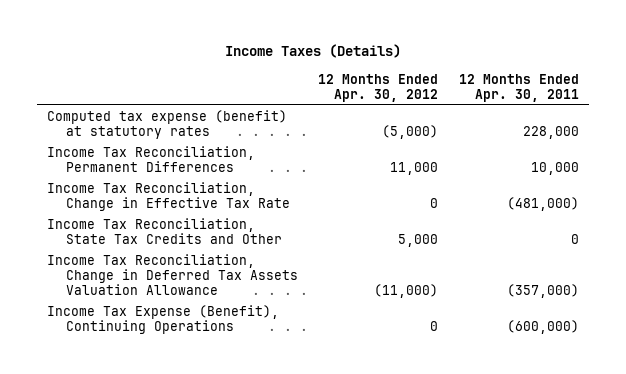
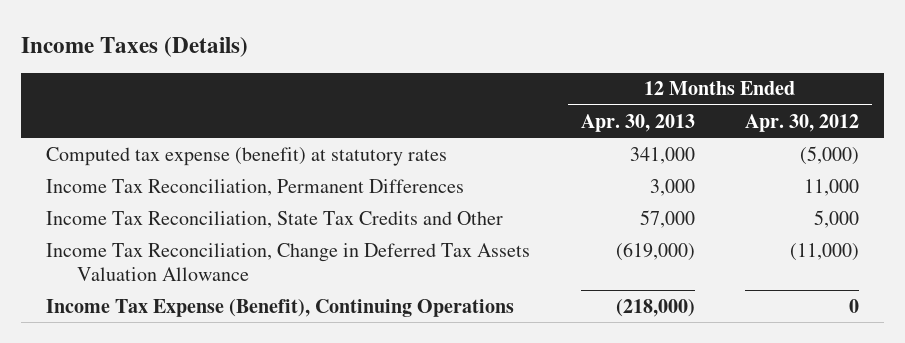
[458,73,579,102] 12 Months Ended Apr. 30, 2011 -> none
none -> [580,113,695,132] Apr. 30, 2013
[47,182,291,212] Income Tax Reconciliation, Change in Effective Tax Rate -> none

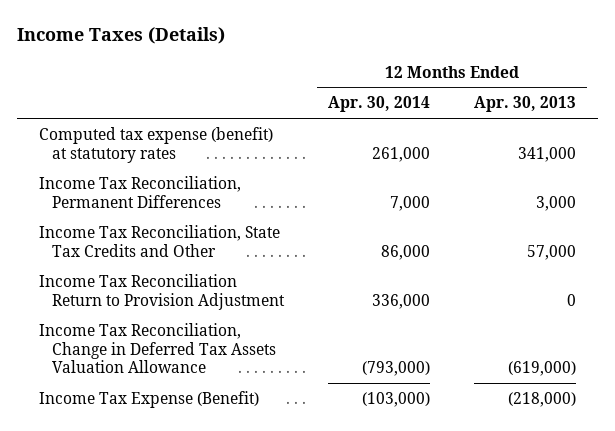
[745,113,860,132] Apr. 30, 2012 -> none
none -> [328,96,431,113] Apr. 30, 2014
none -> [38,274,286,310] Income Tax Reconciliation Return to Provision Adjustment
[46,298,515,317] Income Tax Expense (Benefit), Continuing Operations -> [38,391,259,409] Income Tax Expense (Benefit)

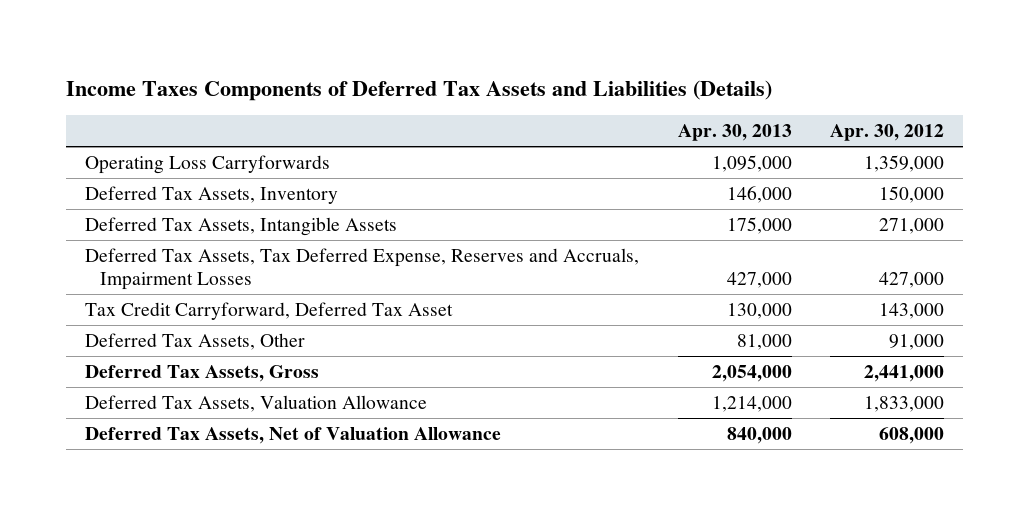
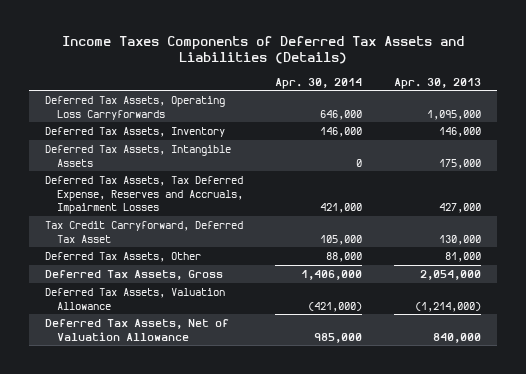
[830,124,945,142] Apr. 30, 2012 -> none
none -> [275,77,363,89] Apr. 30, 2014
[85,154,331,174] Operating Loss Carryforwards -> [45,95,226,120] Deferred Tax Assets, Operating Loss Carryforwards
[711,395,792,412] 1,214,000 -> [415,301,482,312] (1,214,000)

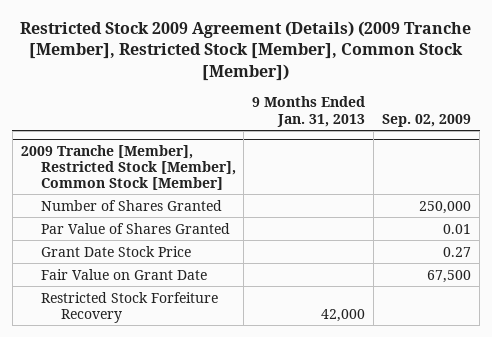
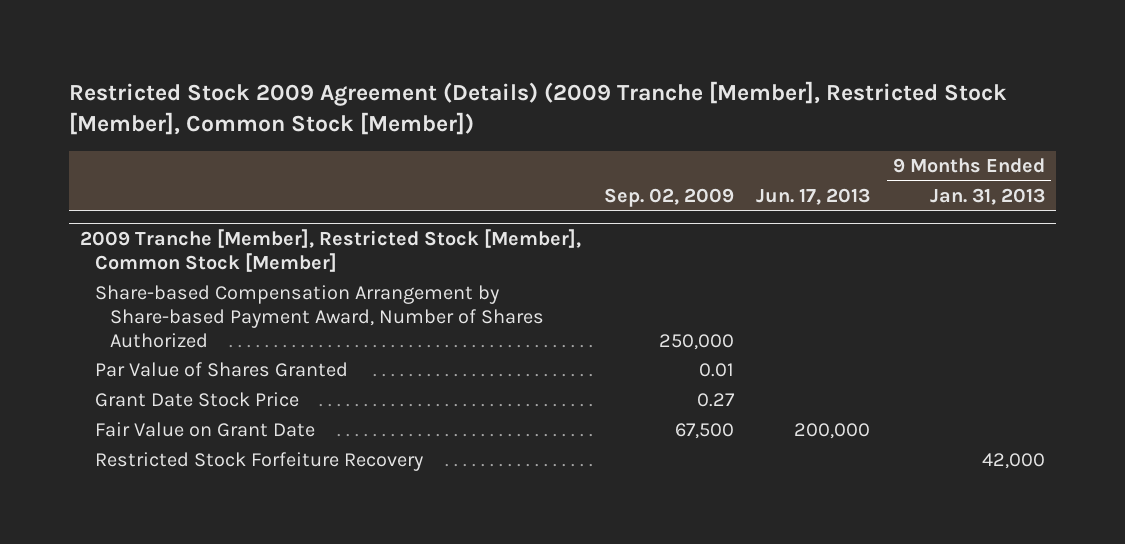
none -> [756,187,871,205] Jun. 17, 2013
[40,199,222,211] Number of Shares Granted -> [95,285,544,348] Share-based Compensation Arrangement by Share-based Payment Award, Number of Shares Authorized

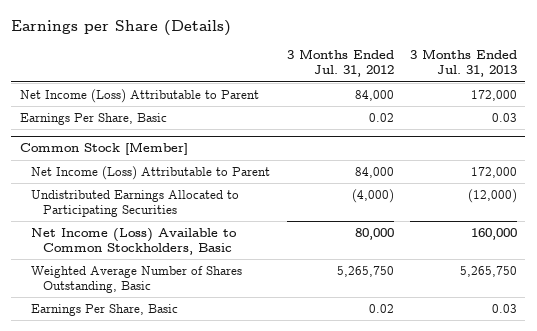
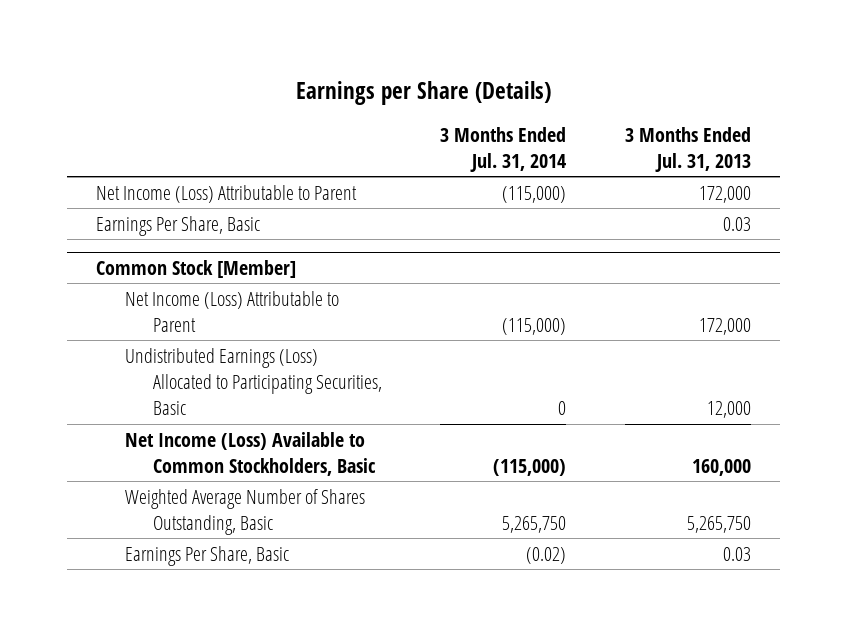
[286,49,394,78] 3 Months Ended Jul. 31, 2012 -> none
none -> [440,126,567,172] 3 Months Ended Jul. 31, 2014
[31,189,240,217] Undistributed Earnings Allocated to Participating Securities -> [124,347,382,415] Undistributed Earnings (Loss) Allocated to Participating Securities, Basic
[468,188,518,203] (12,000) -> [706,400,751,418] 12,000

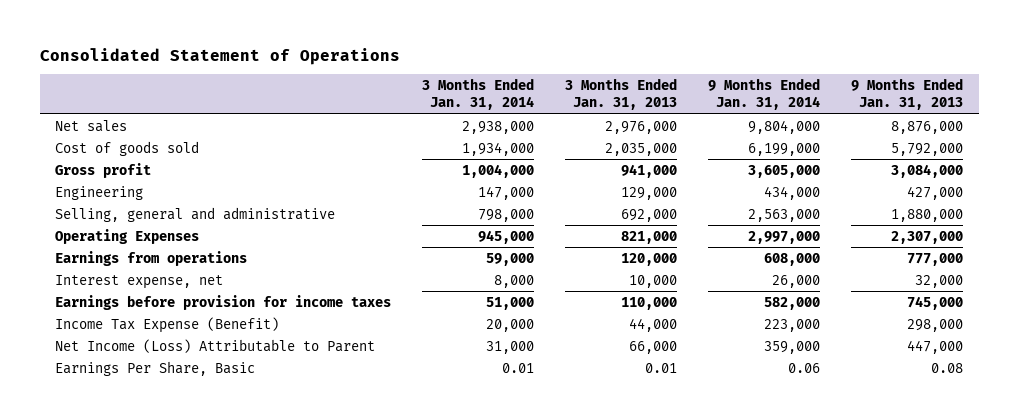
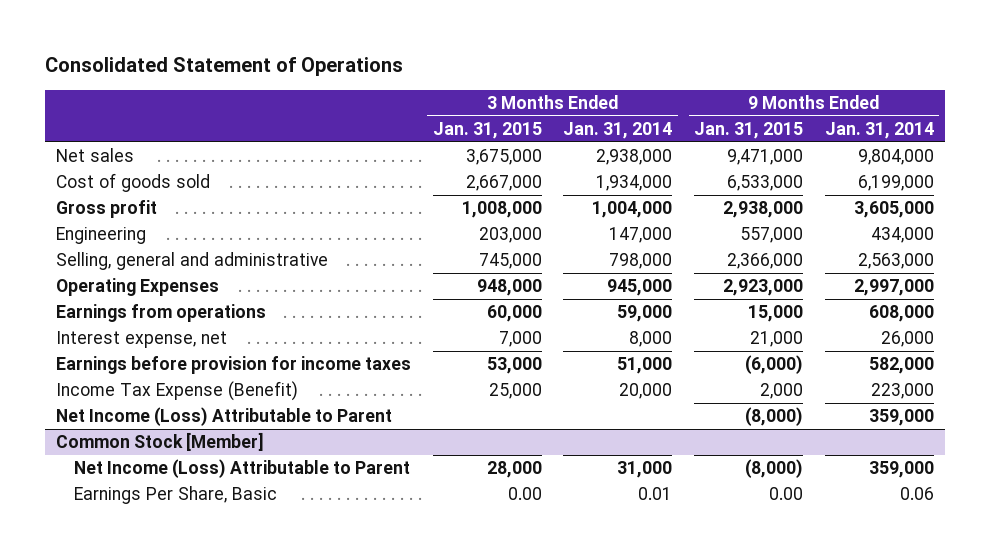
[565,78,678,110] 3 Months Ended Jan. 31, 2013 -> none
[851,78,964,110] 9 Months Ended Jan. 31, 2013 -> none
none -> [432,121,542,139] Jan. 31, 2015
none -> [694,121,804,139] Jan. 31, 2015
none -> [56,407,393,427] Net Income (Loss) Attributable to Parent
none -> [56,432,265,452] Common Stock [Member]

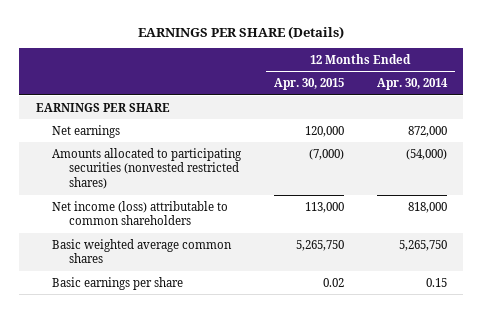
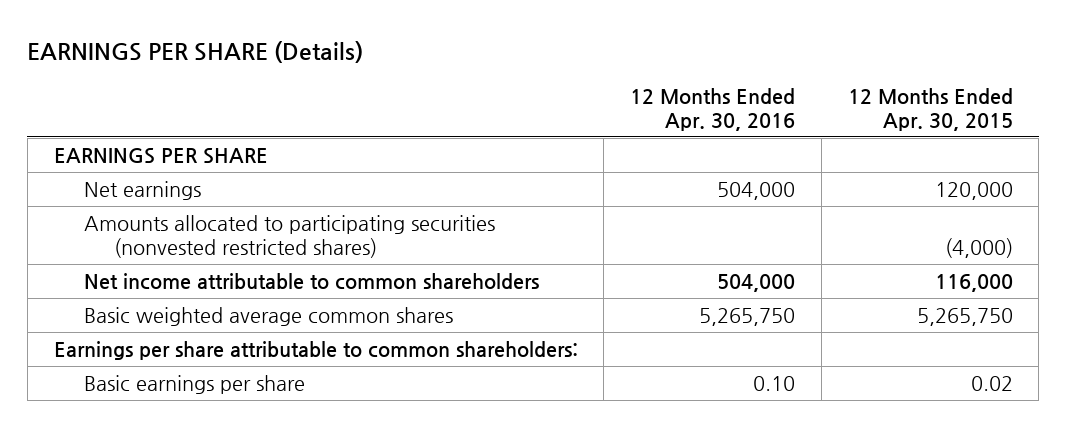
[376,78,448,91] Apr. 30, 2014 -> none
none -> [630,87,796,131] 12 Months Ended Apr. 30, 2016
[309,148,345,160] (7,000) -> [944,238,1013,259] (4,000)
[52,200,229,226] Net income (loss) attributable to common shareholders -> [83,273,539,291] Net income attributable to common shareholders
[305,201,345,213] 113,000 -> [934,274,1013,293] 116,000
none -> [53,341,578,361] Earnings per share attributable to common shareholders:

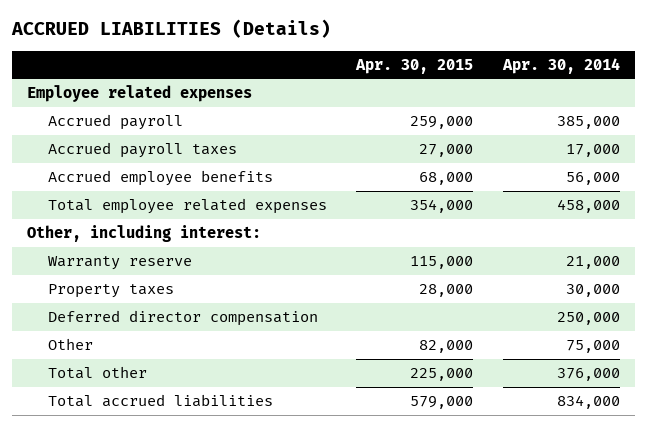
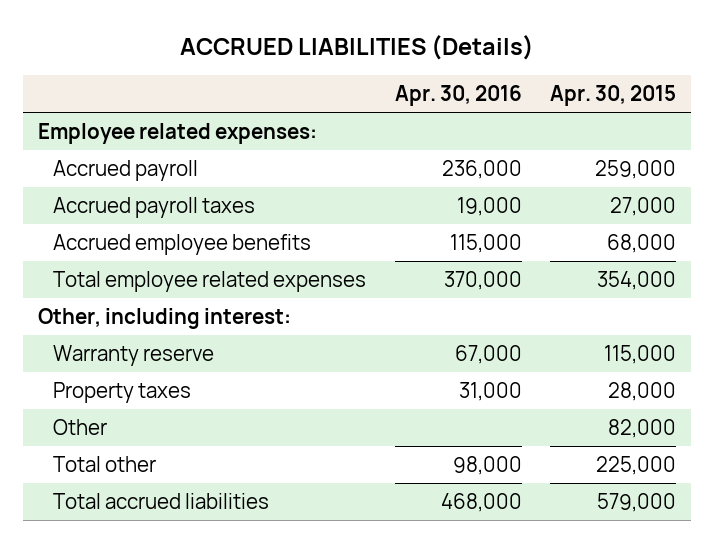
[501,57,620,74] Apr. 30, 2014 -> none
none -> [394,85,522,107] Apr. 30, 2016
[26,85,252,103] Employee related expenses -> [37,122,317,144] Employee related expenses:
[48,310,319,327] Deferred director compensation -> none

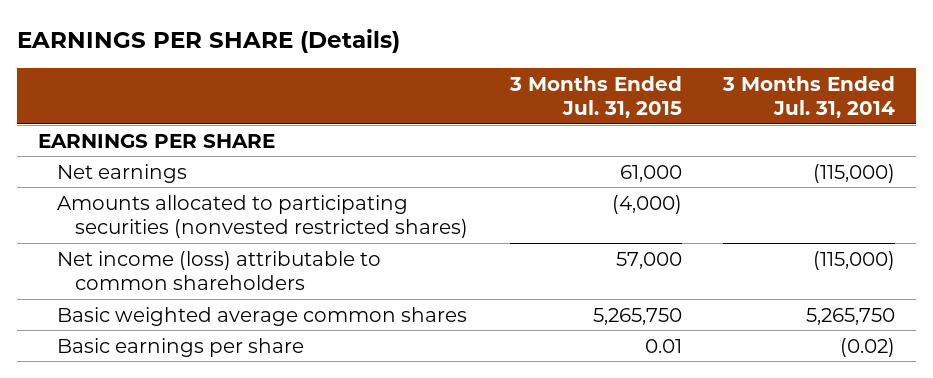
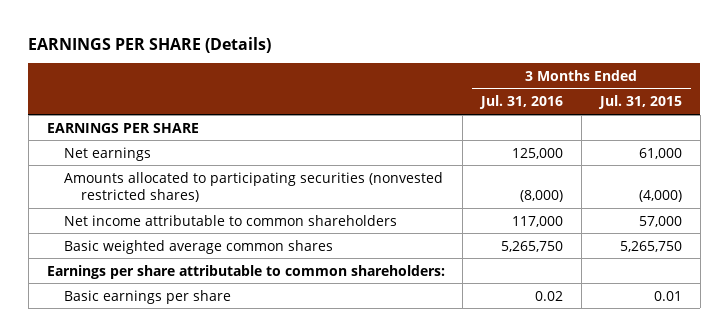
[722,75,896,119] 3 Months Ended Jul. 31, 2014 -> none
none -> [479,95,564,110] Jul. 31, 2016
[56,250,381,291] Net income (loss) attributable to common shareholders -> [63,214,397,226] Net income attributable to common shareholders
none -> [46,264,445,279] Earnings per share attributable to common shareholders:

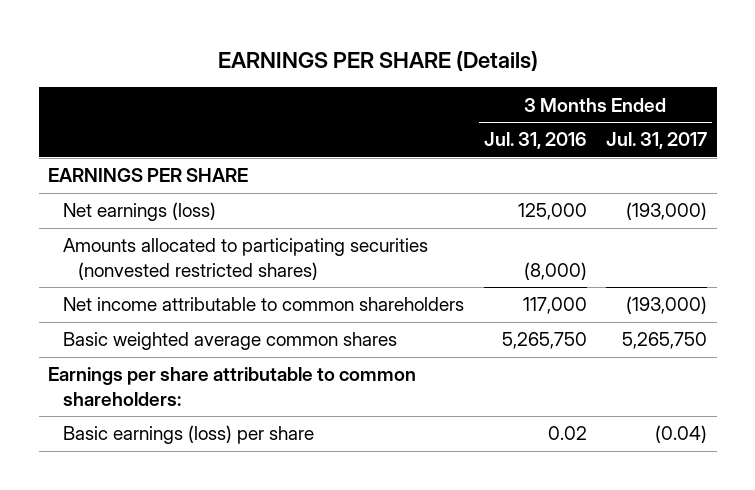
[597,95,682,110] Jul. 31, 2015 -> none
none -> [605,132,707,150] Jul. 31, 2017
[63,146,151,161] Net earnings -> [63,202,217,222] Net earnings (loss)
[63,289,231,304] Basic earnings per share -> [63,425,315,445] Basic earnings (loss) per share

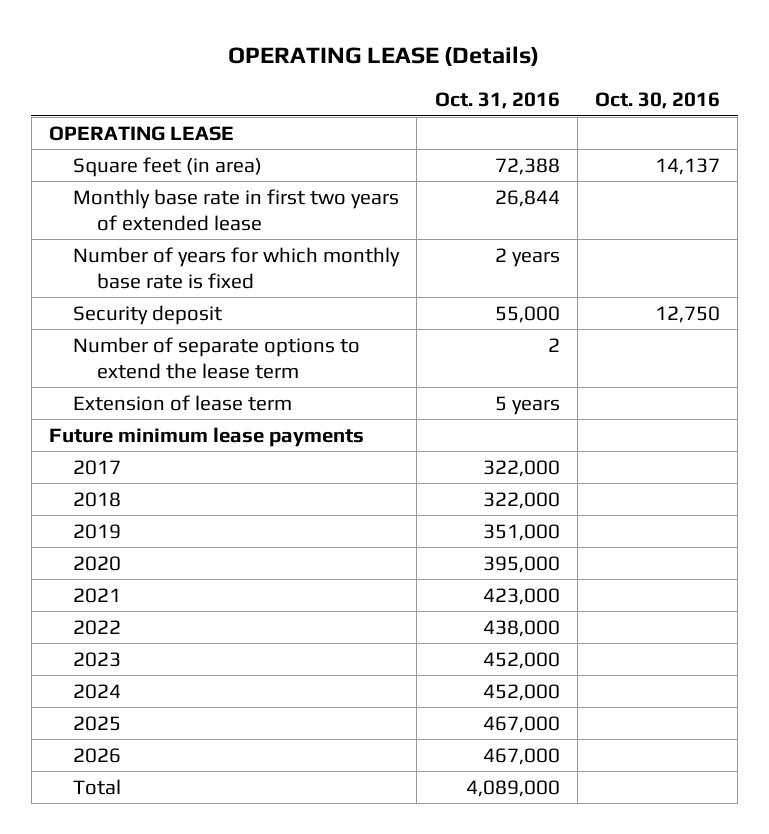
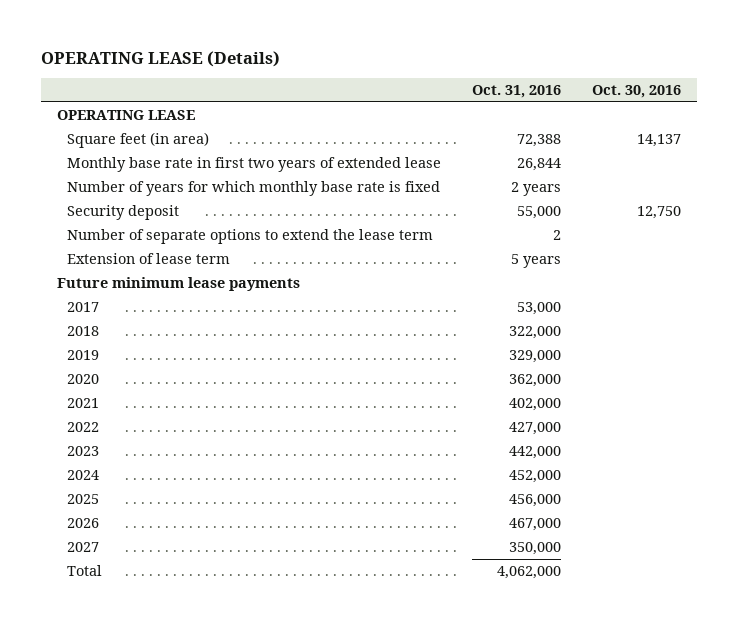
[482,459,560,477] 322,000 -> [517,302,562,316] 53,000
[482,523,560,541] 351,000 -> [509,350,562,364] 329,000
[482,555,560,573] 395,000 -> [509,374,562,388] 362,000
[482,587,560,605] 423,000 -> [509,398,562,412] 402,000
[482,619,560,637] 438,000 -> [509,422,562,436] 427,000
[482,651,560,669] 452,000 -> [509,446,562,460] 442,000
[482,715,560,733] 467,000 -> [509,494,562,508] 456,000
none -> [67,542,100,553] 2027
[465,779,560,797] 4,089,000 -> [497,566,562,580] 4,062,000

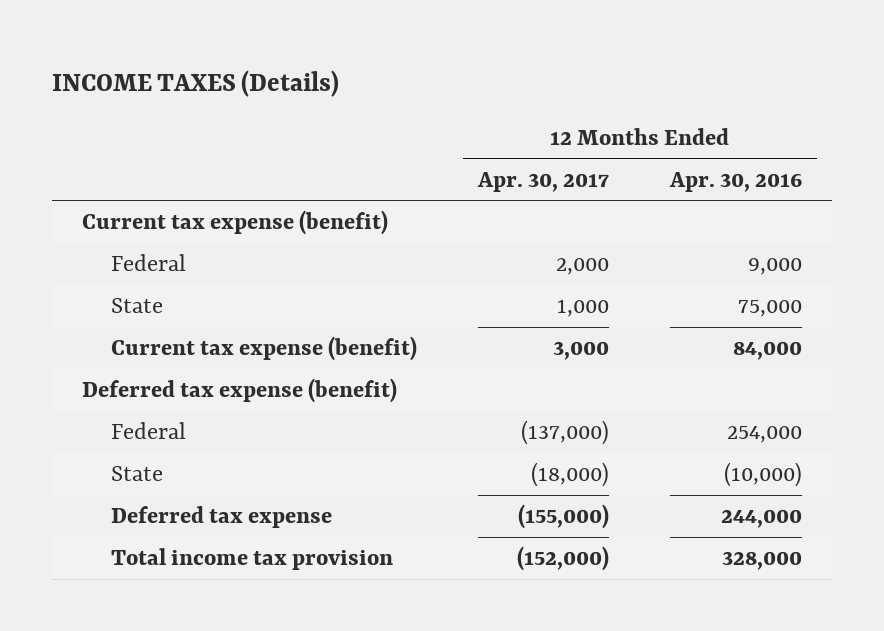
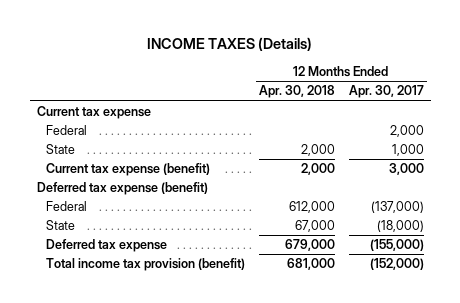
[668,171,802,192] Apr. 30, 2016 -> none
none -> [259,85,336,99] Apr. 30, 2018
[82,210,389,236] Current tax expense (benefit) -> [36,106,151,120] Current tax expense
[110,548,393,571] Total income tax provision -> [46,258,246,272] Total income tax provision (benefit)

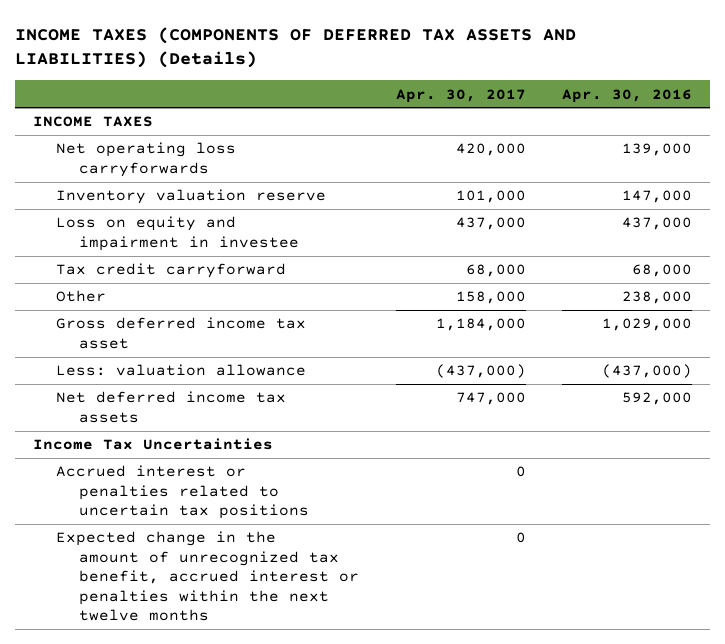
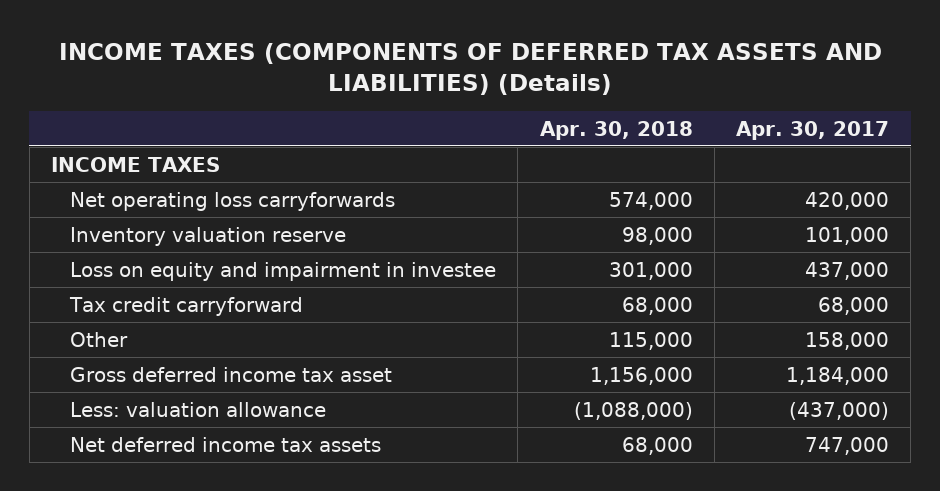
[562,88,693,103] Apr. 30, 2016 -> none
none -> [539,120,693,140] Apr. 30, 2018
[33,438,274,451] Income Tax Uncertainties -> none
[56,465,310,520] Accrued interest or penalties related to uncertain tax positions -> none
[56,531,360,622] Expected change in the amount of unrecognized tax benefit, accrued interest or penalties within the next twelve months -> none

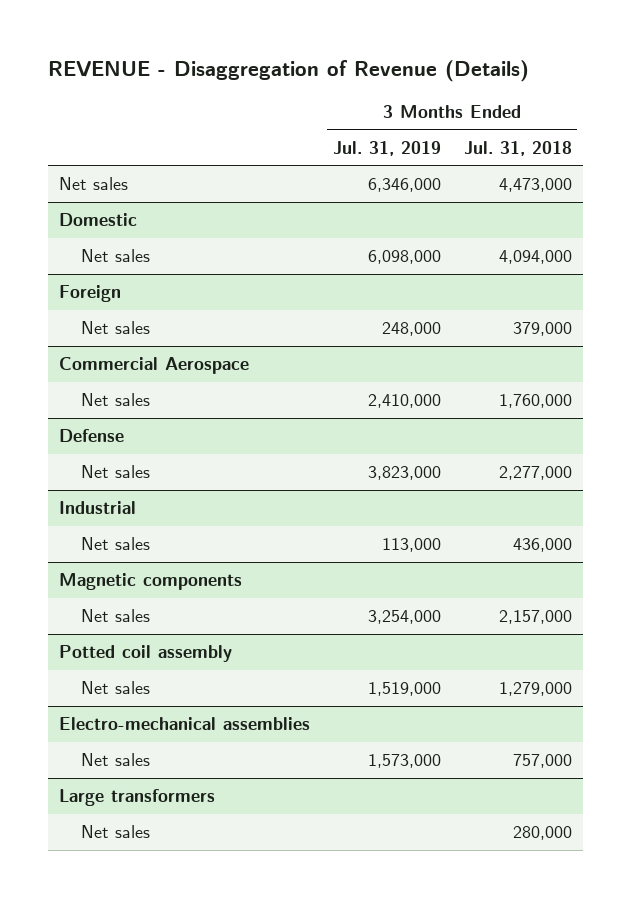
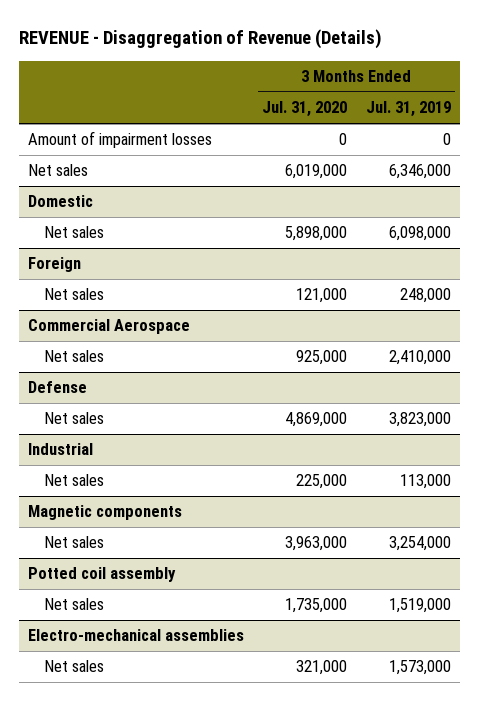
[463,140,572,156] Jul. 31, 2018 -> none
none -> [262,101,348,118] Jul. 31, 2020
none -> [28,131,213,149] Amount of impairment losses
[59,789,216,807] Large transformers -> none
[81,825,151,839] Net sales -> none

